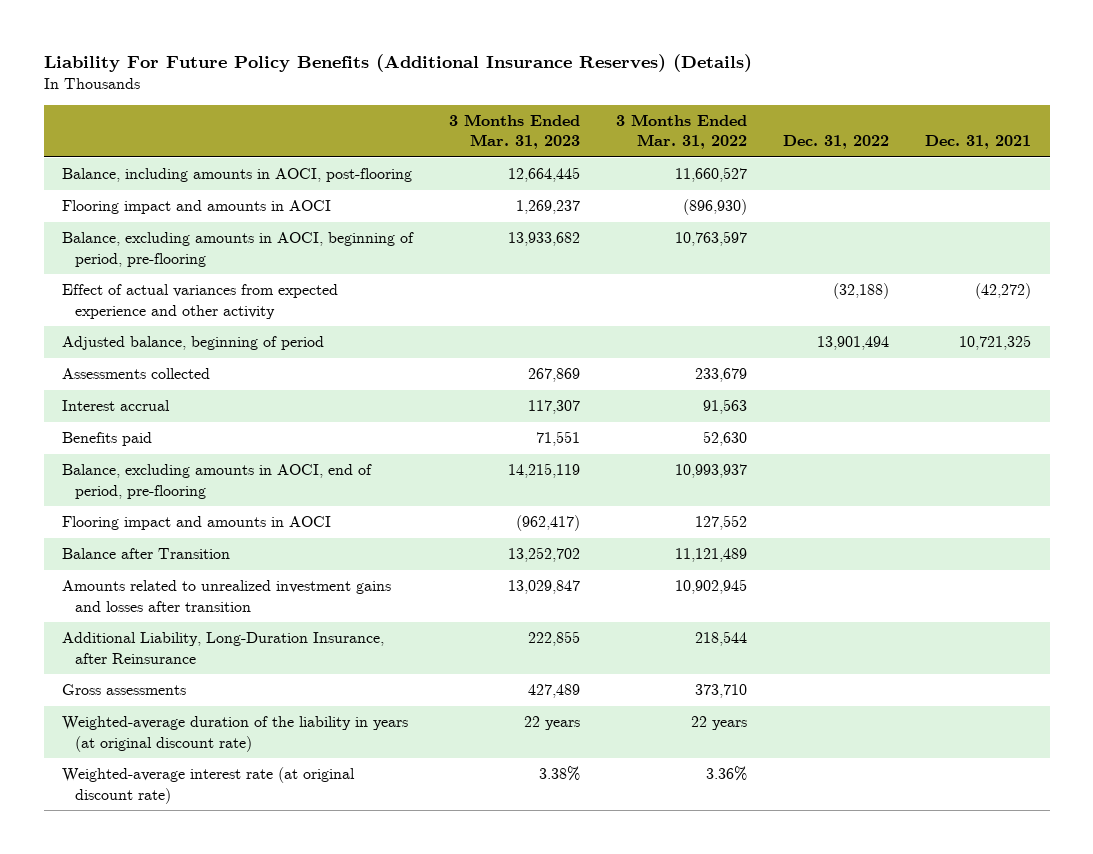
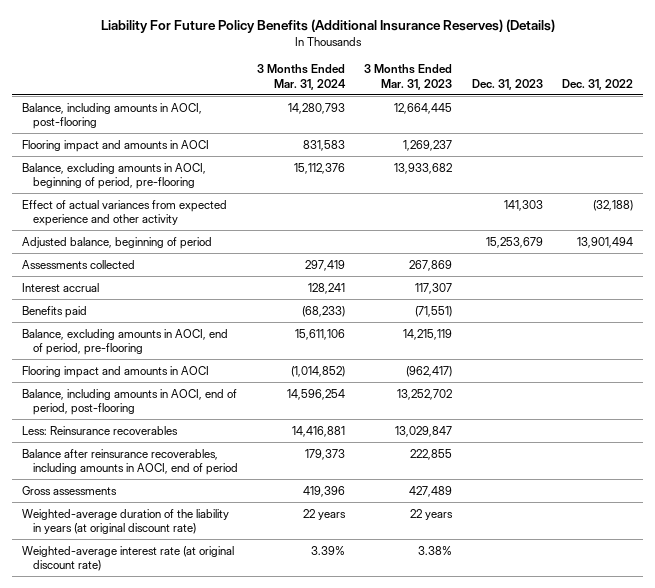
[616,114,748,150] 3 Months Ended Mar. 31, 2022 -> none
[925,135,1032,150] Dec. 31, 2021 -> none
none -> [257,64,347,90] 3 Months Ended Mar. 31, 2024
none -> [471,78,543,90] Dec. 31, 2023
[536,431,581,447] 71,551 -> [415,305,453,317] (71,551)
[61,548,230,560] Balance after Transition -> [22,388,238,416] Balance, including amounts in AOCI, end of period, post-flooring
[61,580,391,612] Amounts related to unrealized investment gains and losses after transition -> [22,425,179,435] Less: Reinsurance recoverables
[61,632,384,664] Additional Liability, Long-Duration Insurance, after Reinsurance -> [22,448,238,476] Balance after reinsurance recoverables, including amounts in AOCI, end of period

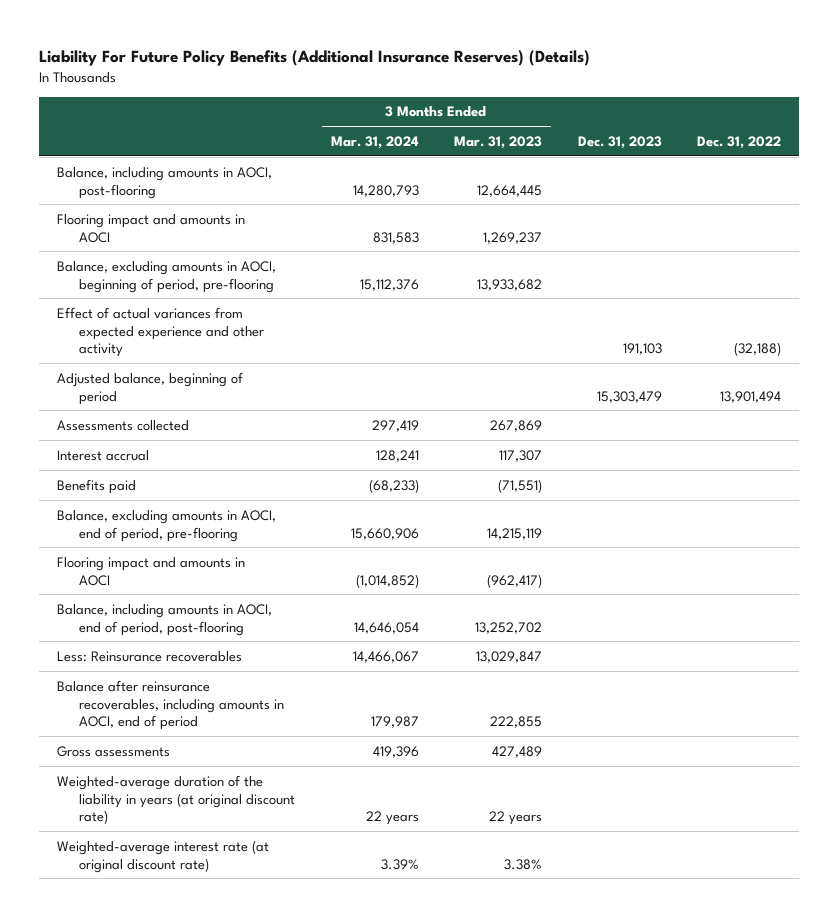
[503,199,543,211] 141,303 -> [622,343,662,356] 191,103
[485,236,543,248] 15,253,679 -> [596,390,662,403] 15,303,479
[295,328,346,340] 15,611,106 -> [350,527,419,540] 15,660,906
[287,388,346,400] 14,596,254 -> [353,621,419,634] 14,646,054
[292,425,346,437] 14,416,881 -> [352,650,419,663] 14,466,067
[305,448,346,460] 179,373 -> [370,716,419,729] 179,987

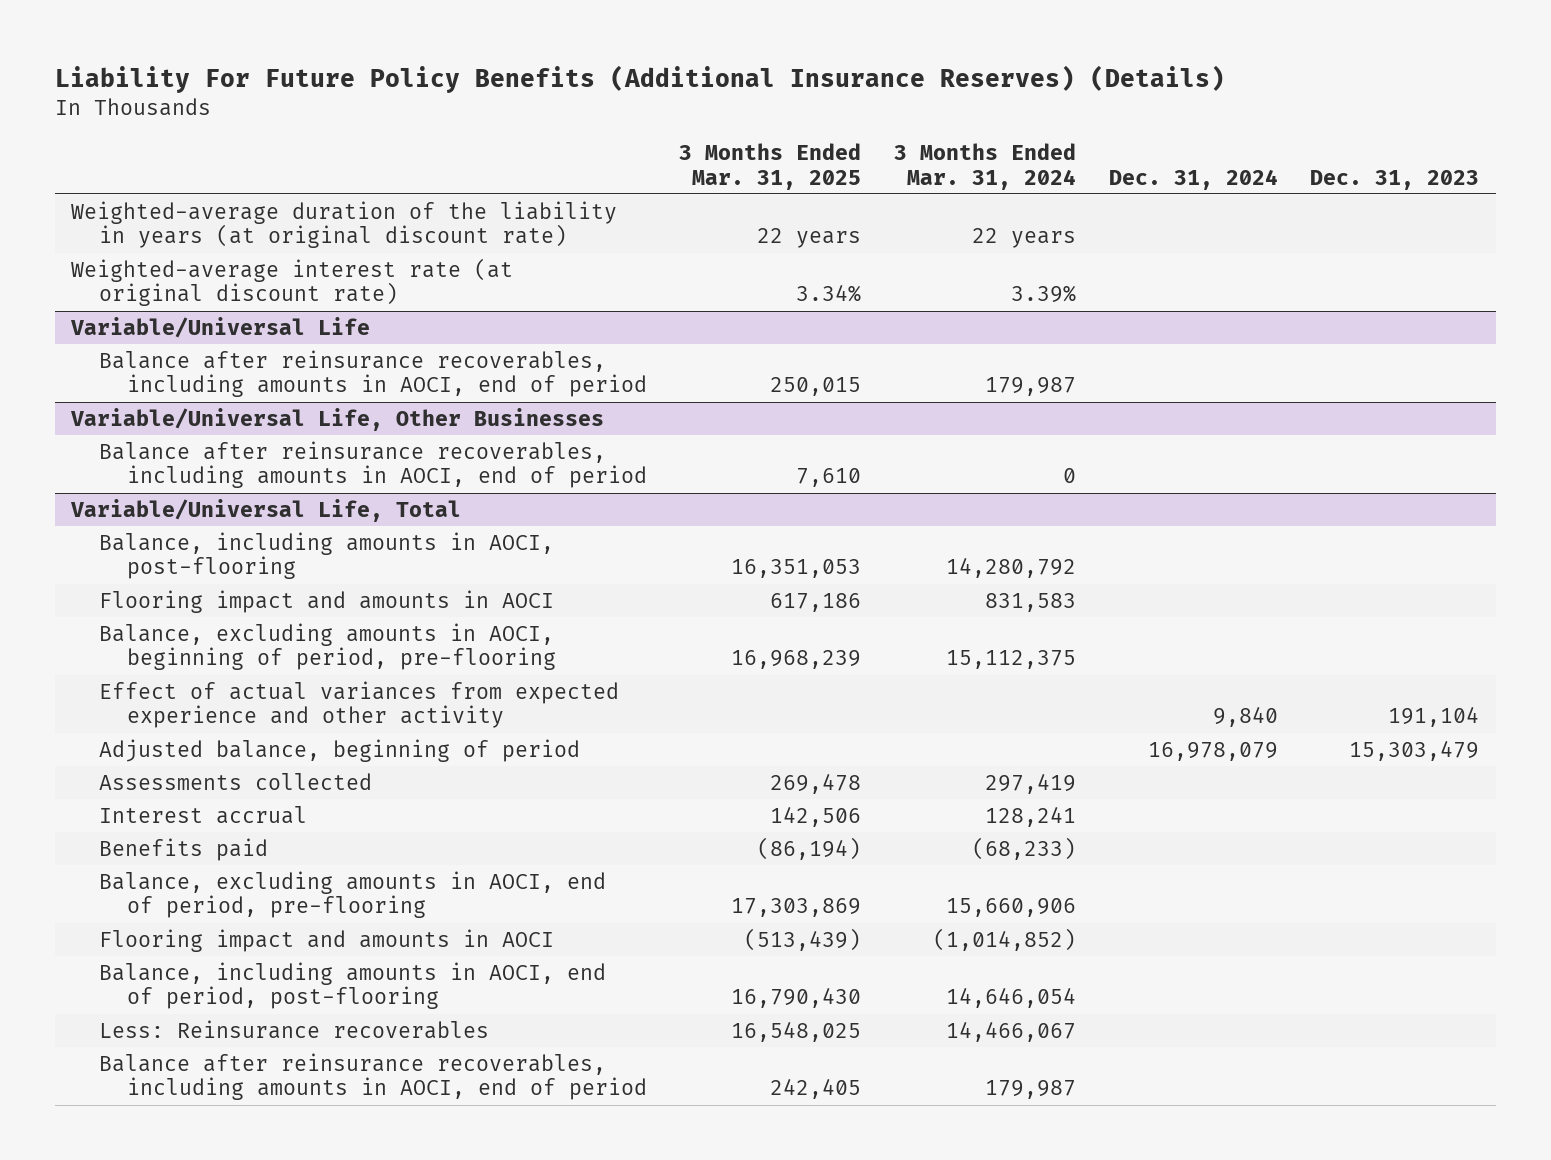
[454,135,543,149] Mar. 31, 2023 -> none
[697,135,782,149] Dec. 31, 2022 -> none
none -> [679,143,862,190] 3 Months Ended Mar. 31, 2025
none -> [1108,168,1278,190] Dec. 31, 2024
[57,774,296,825] Weighted-average duration of the liability in years (at original discount rate) -> [71,200,618,249] Weighted-average duration of the liability in years (at original discount rate)
[57,839,270,873] Weighted-average interest rate (at original discount rate) -> [71,257,514,307] Weighted-average interest rate (at original discount rate)
none -> [70,316,371,338] Variable/Universal Life
none -> [99,349,647,398] Balance after reinsurance recoverables, including amounts in AOCI, end of period
none -> [70,407,605,431] Variable/Universal Life, Other Businesses
none -> [99,440,647,489] Balance after reinsurance recoverables, including amounts in AOCI, end of period
none -> [70,498,462,522] Variable/Universal Life, Total
[352,184,419,197] 14,280,793 -> [946,557,1077,579] 14,280,792
[359,278,419,291] 15,112,376 -> [946,650,1077,670] 15,112,375
[622,343,662,356] 191,103 -> [1388,706,1480,728] 191,104
[57,745,171,757] Gross assessments -> none

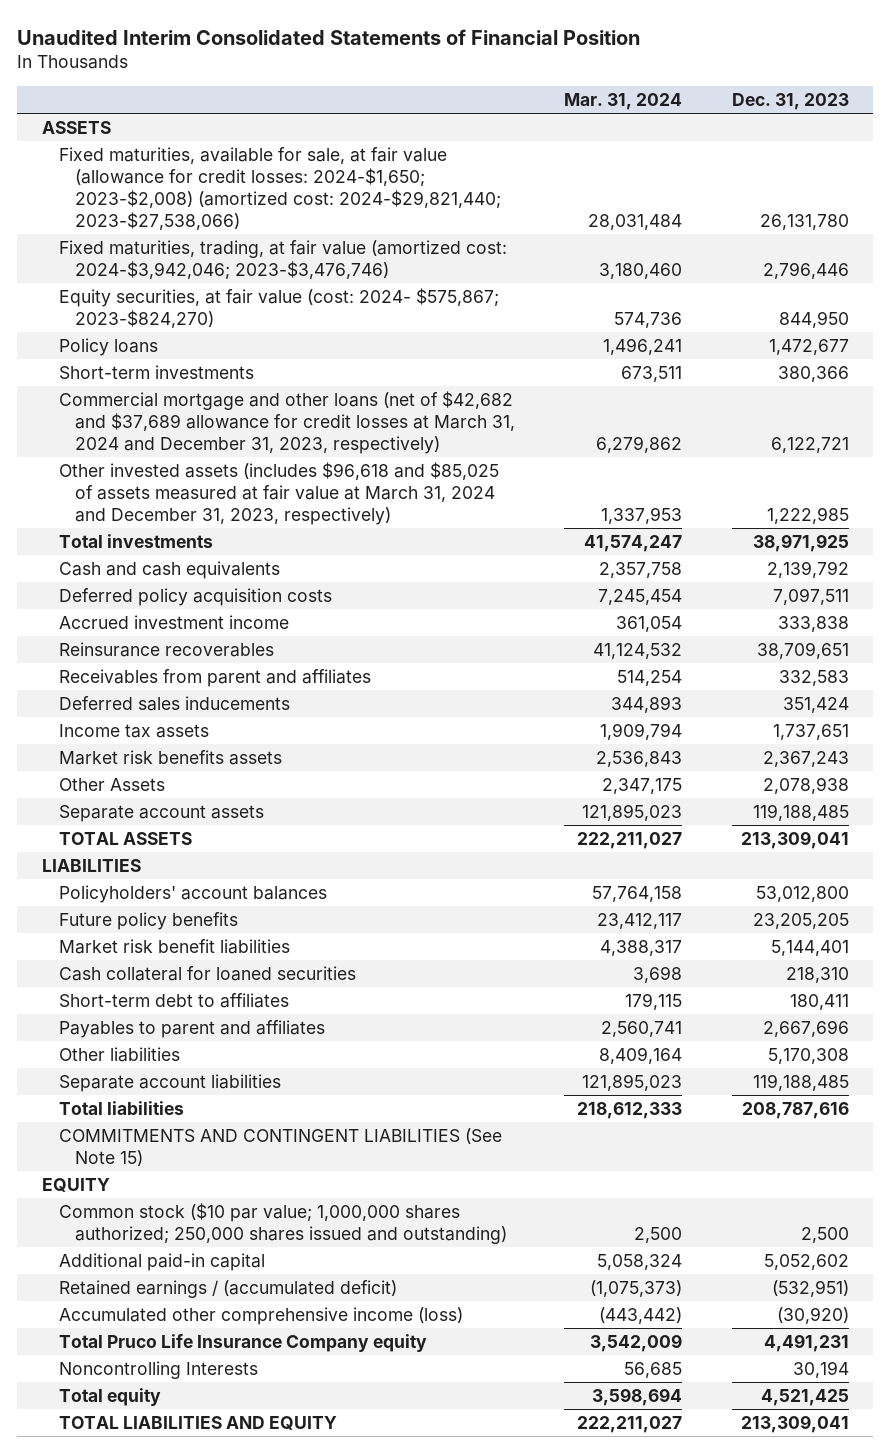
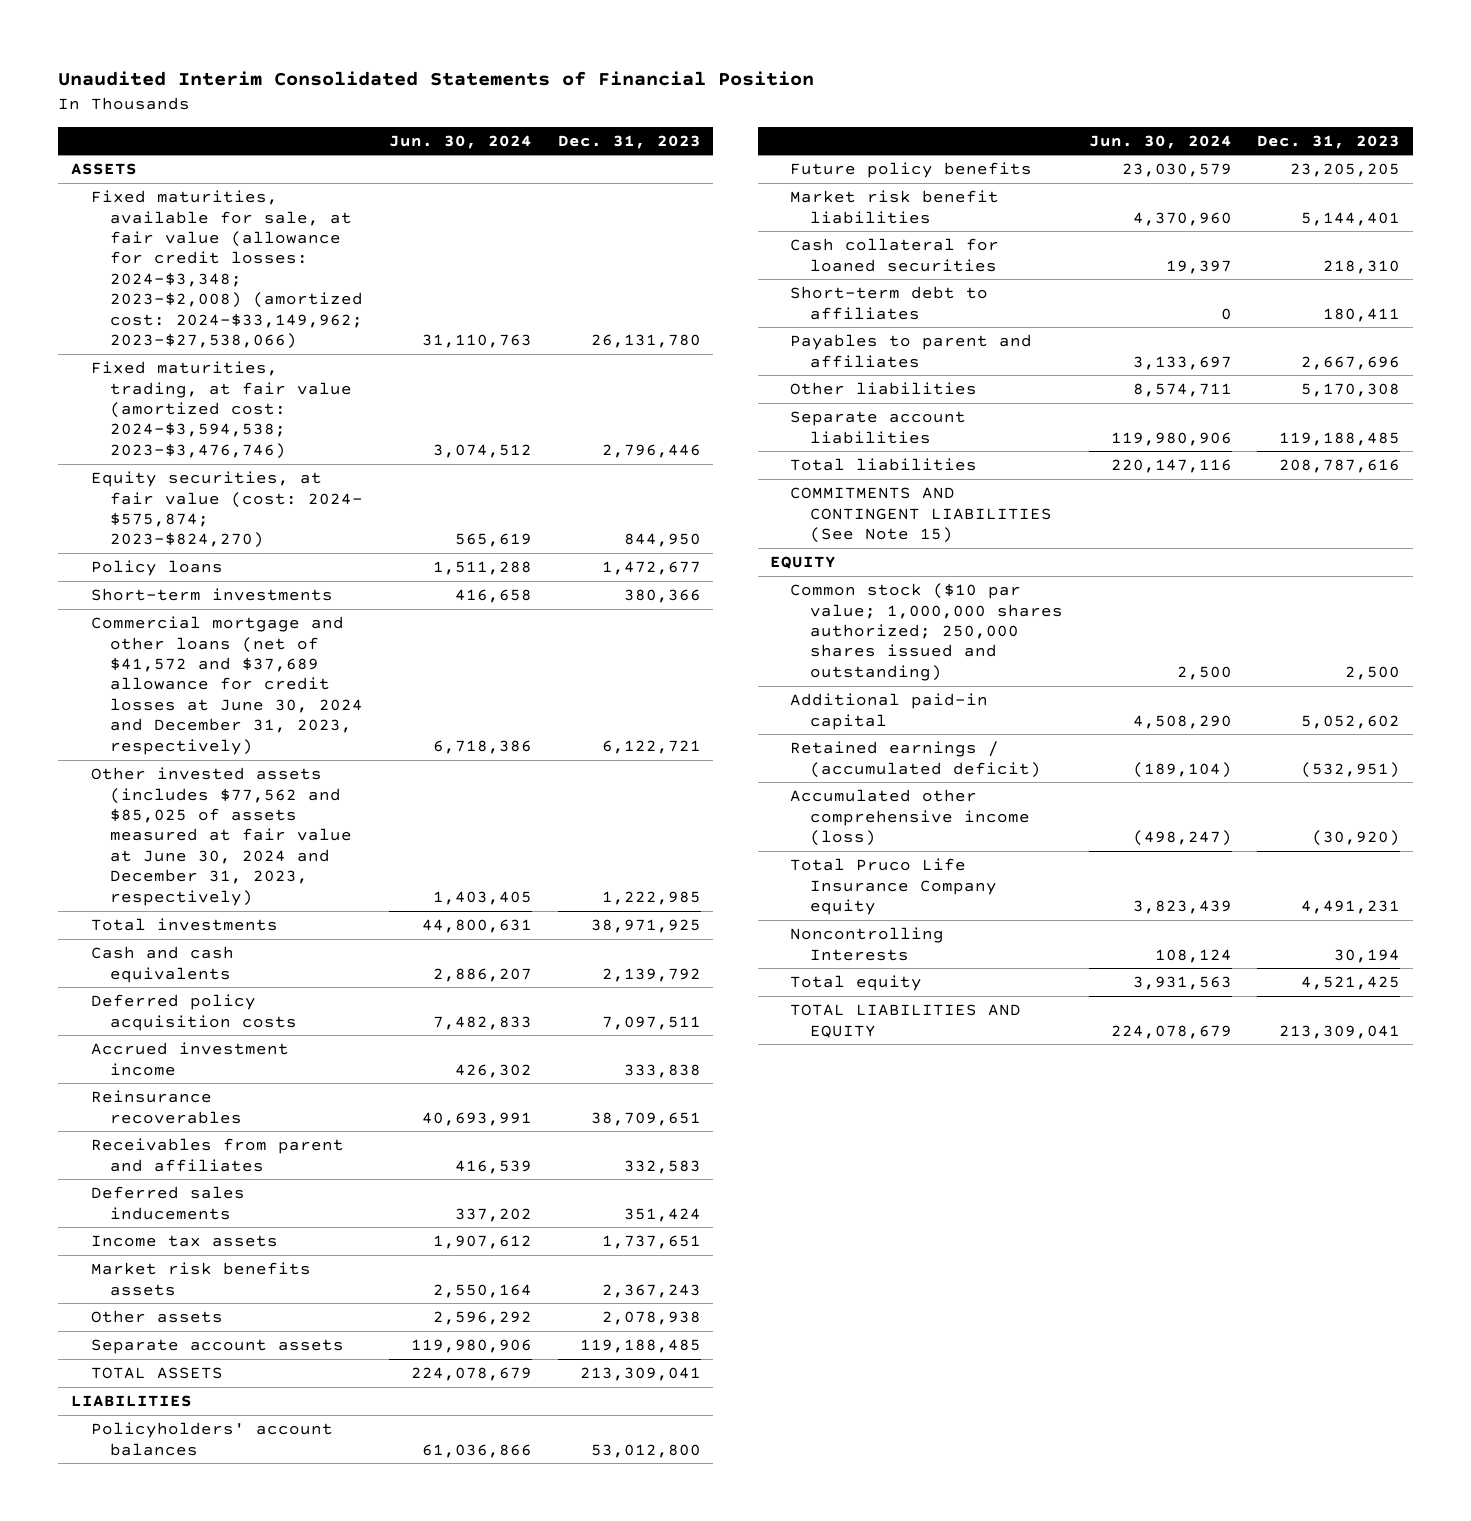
[564,92,683,110] Mar. 31, 2024 -> none
none -> [389,134,533,149] Jun. 30, 2024
[58,147,501,230] Fixed maturities, available for sale, at fair value (allowance for credit losses: 2024-$1,650; 2023-$2,008) (amortized cost: 2024-$29,821,440; 2023-$27,538,066) -> [90,190,364,350] Fixed maturities, available for sale, at fair value (allowance for credit losses: 2024-$3,348; 2023-$2,008) (amortized cost: 2024-$33,149,962; 2023-$27,538,066)
[58,240,507,279] Fixed maturities, trading, at fair value (amortized cost: 2024-$3,942,046; 2023-$3,476,746) -> [90,361,353,459] Fixed maturities, trading, at fair value (amortized cost: 2024-$3,594,538; 2023-$3,476,746)
[58,288,499,328] Equity securities, at fair value (cost: 2024- $575,867; 2023-$824,270) -> [90,471,364,549] Equity securities, at fair value (cost: 2024- $575,874; 2023-$824,270)
[58,391,515,454] Commercial mortgage and other loans (net of $42,682 and $37,689 allowance for credit losses at March 31, 2024 and December 31, 2023, respectively) -> [90,616,364,755] Commercial mortgage and other loans (net of $41,572 and $37,689 allowance for credit losses at June 30, 2024 and December 31, 2023, respectively)
[58,462,499,525] Other invested assets (includes $96,618 and $85,025 of assets measured at fair value at March 31, 2024 and December 31, 2023, respectively) -> [90,767,353,906] Other invested assets (includes $77,562 and $85,025 of assets measured at fair value at June 30, 2024 and December 31, 2023, respectively)
[58,778,165,792] Other Assets -> [90,1310,223,1324] Other assets

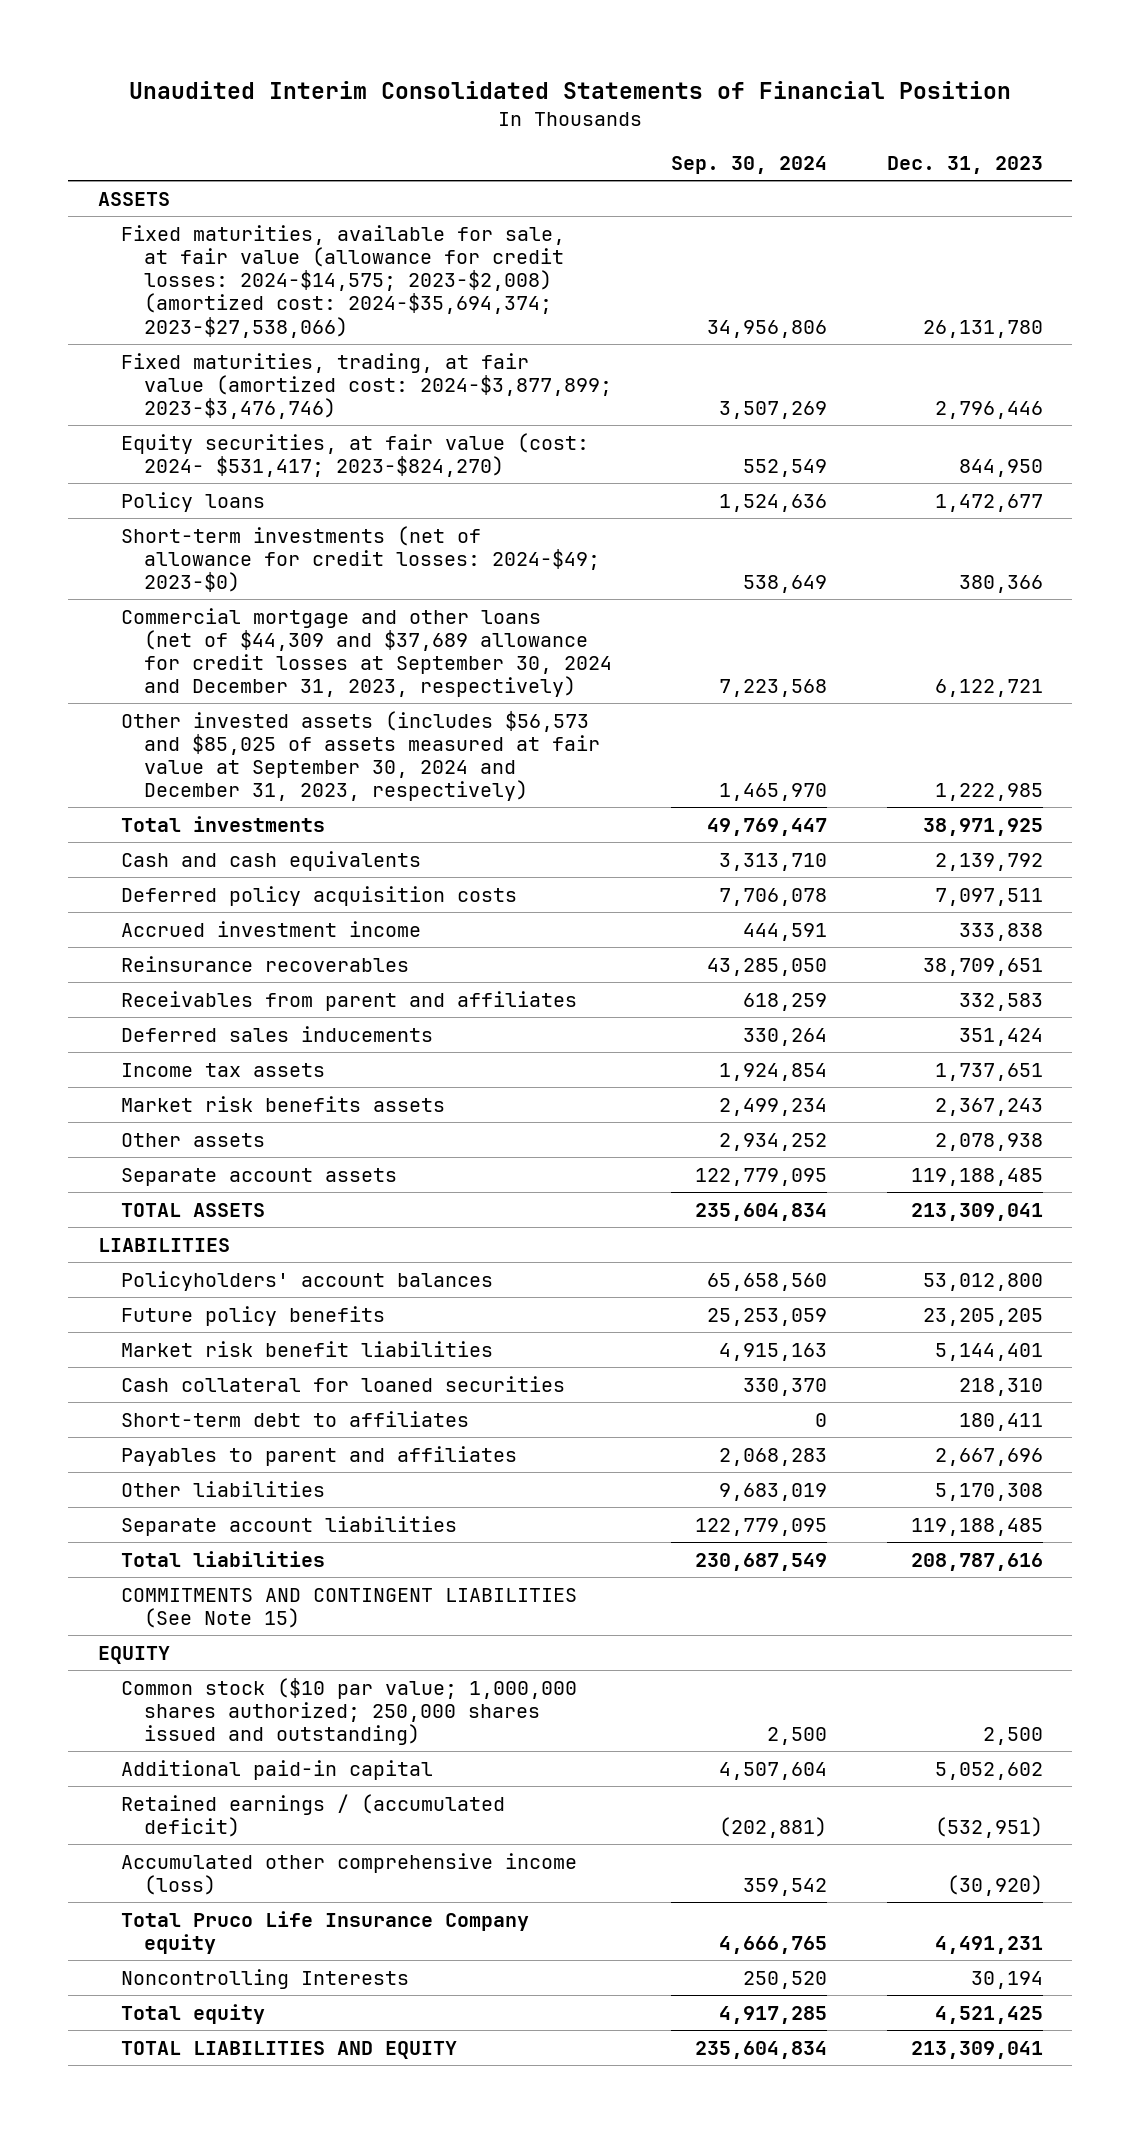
[389,134,533,149] Jun. 30, 2024 -> none
none -> [671,156,828,175] Sep. 30, 2024
[90,190,364,350] Fixed maturities, available for sale, at fair value (allowance for credit losses: 2024-$3,348; 2023-$2,008) (amortized cost: 2024-$33,149,962; 2023-$27,538,066) -> [120,224,565,338] Fixed maturities, available for sale, at fair value (allowance for credit losses: 2024-$14,575; 2023-$2,008) (amortized cost: 2024-$35,694,374; 2023-$27,538,066)
[90,361,353,459] Fixed maturities, trading, at fair value (amortized cost: 2024-$3,594,538; 2023-$3,476,746) -> [120,352,612,420] Fixed maturities, trading, at fair value (amortized cost: 2024-$3,877,899; 2023-$3,476,746)
[90,471,364,549] Equity securities, at fair value (cost: 2024- $575,874; 2023-$824,270) -> [120,432,589,477] Equity securities, at fair value (cost: 2024- $531,417; 2023-$824,270)
[90,588,333,602] Short-term investments -> [120,525,600,593] Short-term investments (net of allowance for credit losses: 2024-$49; 2023-$0)
[90,616,364,755] Commercial mortgage and other loans (net of $41,572 and $37,689 allowance for credit losses at June 30, 2024 and December 31, 2023, respectively) -> [120,607,612,698] Commercial mortgage and other loans (net of $44,309 and $37,689 allowance for credit losses at September 30, 2024 and December 31, 2023, respectively)
[90,767,353,906] Other invested assets (includes $77,562 and $85,025 of assets measured at fair value at June 30, 2024 and December 31, 2023, respectively) -> [120,710,600,802] Other invested assets (includes $56,573 and $85,025 of assets measured at fair value at September 30, 2024 and December 31, 2023, respectively)

